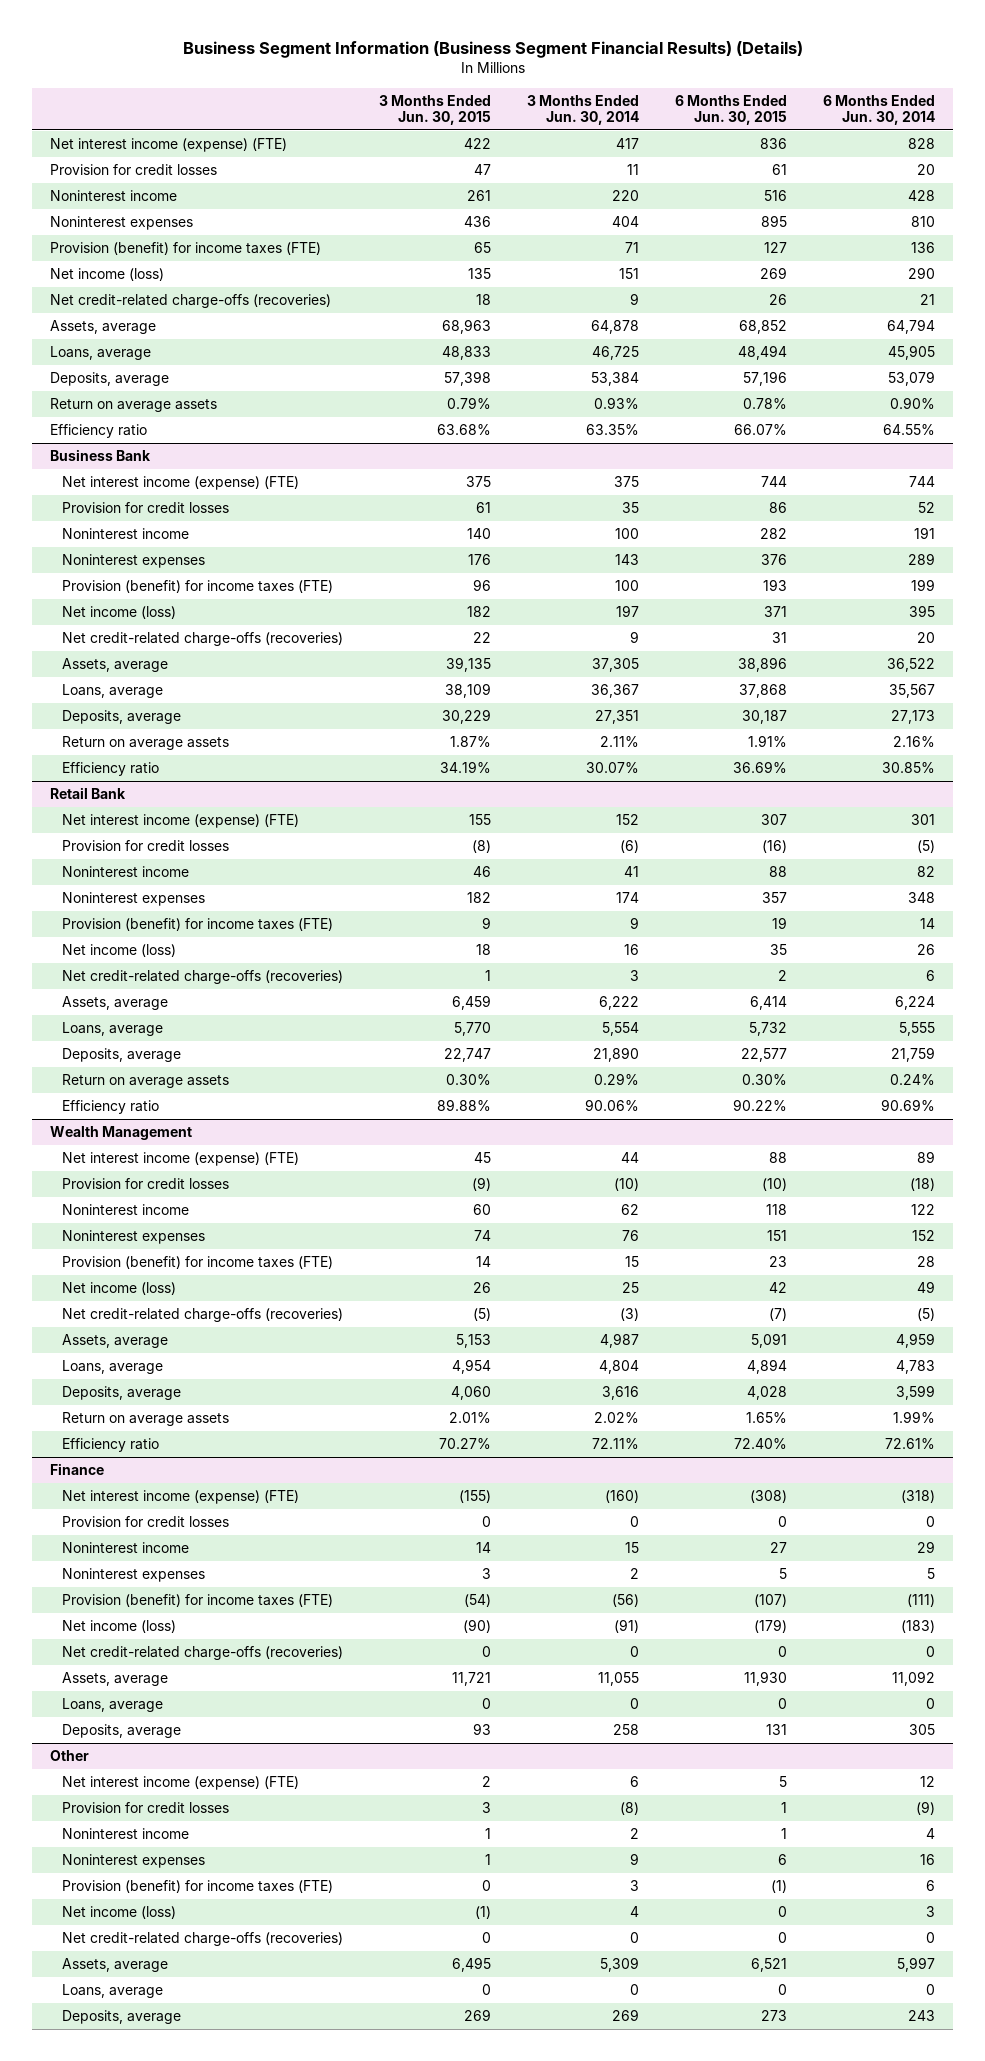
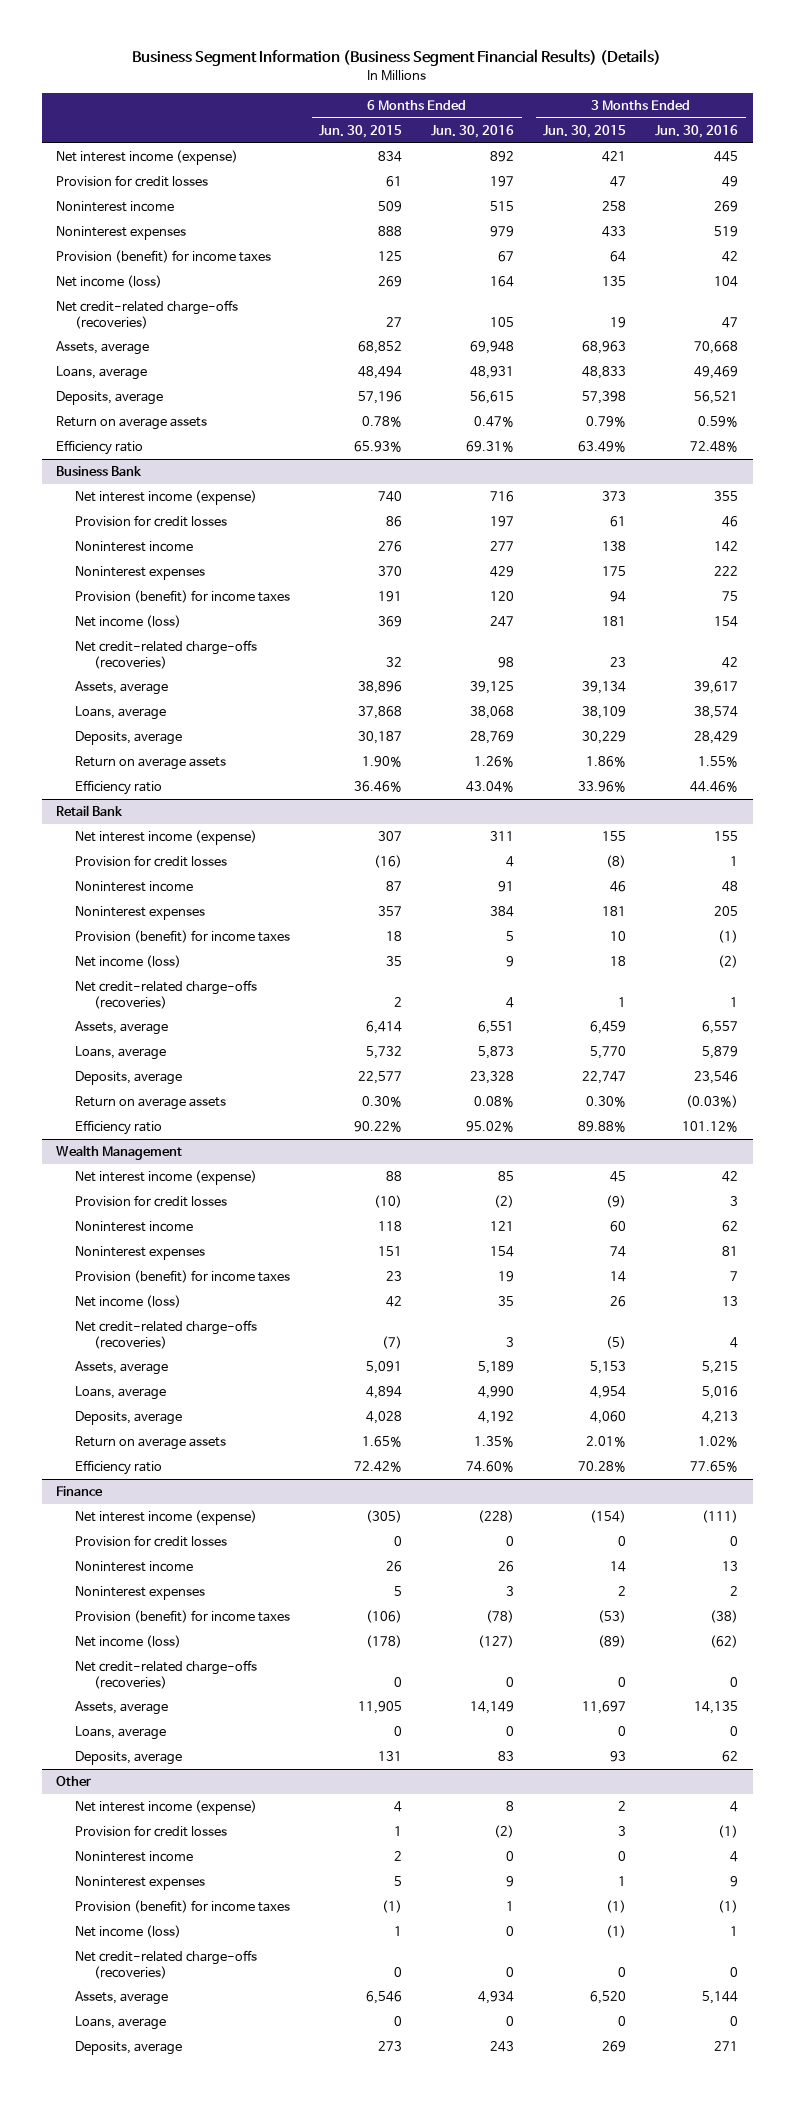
[526,94,639,126] 3 Months Ended Jun. 30, 2014 -> none
[822,94,935,126] 6 Months Ended Jun. 30, 2014 -> none
none -> [431,124,515,138] Jun. 30, 2016
none -> [655,124,739,138] Jun. 30, 2016
[50,138,288,153] Net interest income (expense) (FTE) -> [56,150,239,166] Net interest income (expense)
[463,138,491,150] 422 -> [602,151,627,163] 421
[759,138,787,150] 836 -> [378,151,403,163] 834
[466,190,491,202] 261 -> [602,201,627,212] 258
[763,190,787,202] 516 -> [378,201,403,213] 509
[463,216,491,228] 436 -> [602,226,627,238] 433
[760,215,787,228] 895 -> [378,226,403,237] 888
[50,242,322,256] Provision (benefit) for income taxes (FTE) -> [56,250,272,264] Provision (benefit) for income taxes
[473,242,491,254] 65 -> [610,251,627,263] 64
[763,242,787,254] 127 -> [378,251,403,262] 125
[475,294,491,306] 18 -> [610,316,627,328] 19
[768,294,787,306] 26 -> [386,316,403,327] 27
[436,424,491,436] 63.68% -> [578,441,627,453] 63.49%
[733,424,787,436] 66.07% -> [354,441,403,453] 65.93%
[61,476,299,491] Net interest income (expense) (FTE) -> [75,490,258,506] Net interest income (expense)
[465,476,491,488] 375 -> [602,491,627,502] 373
[760,476,787,488] 744 -> [378,491,403,503] 740
[466,528,491,540] 140 -> [602,541,627,552] 138
[759,528,787,540] 282 -> [378,541,403,553] 276
[467,554,491,566] 176 -> [602,566,627,577] 175
[760,554,787,566] 376 -> [378,566,403,577] 370
[61,580,333,594] Provision (benefit) for income taxes (FTE) -> [75,590,291,604] Provision (benefit) for income taxes
[472,579,491,592] 96 -> [610,591,627,603] 94
[762,579,787,592] 193 -> [378,591,403,603] 191
[466,606,491,618] 182 -> [602,616,627,627] 181
[763,606,787,618] 371 -> [378,616,403,628] 369
[472,632,491,644] 22 -> [610,656,627,667] 23
[771,632,787,644] 31 -> [386,656,403,667] 32
[445,657,491,673] 39,135 -> [582,681,627,695] 39,134
[449,736,491,748] 1.87% -> [586,756,627,768] 1.86%
[747,735,787,748] 1.91% -> [362,756,403,768] 1.90%
[439,761,491,774] 34.19% -> [578,781,627,793] 33.96%
[732,761,787,774] 36.69% -> [354,781,403,793] 36.46%
[61,814,299,829] Net interest income (expense) (FTE) -> [75,830,258,846] Net interest income (expense)
[768,866,787,878] 88 -> [386,881,403,892] 87
[466,892,491,904] 182 -> [602,906,627,917] 181
[61,918,333,932] Provision (benefit) for income taxes (FTE) -> [75,930,291,944] Provision (benefit) for income taxes
[481,917,491,930] 9 -> [610,931,627,942] 10
[771,917,787,930] 19 -> [386,931,403,942] 18
[61,1152,299,1167] Net interest income (expense) (FTE) -> [75,1170,258,1186] Net interest income (expense)
[61,1256,333,1270] Provision (benefit) for income taxes (FTE) -> [75,1270,291,1284] Provision (benefit) for income taxes
[438,1438,491,1450] 70.27% -> [578,1461,627,1473] 70.28%
[733,1438,787,1450] 72.40% -> [354,1461,403,1473] 72.42%
[61,1490,299,1505] Net interest income (expense) (FTE) -> [75,1510,258,1526] Net interest income (expense)
[458,1490,491,1504] (155) -> [590,1510,627,1524] (154)
[749,1490,787,1504] (308) -> [366,1510,403,1524] (305)
[769,1542,787,1554] 27 -> [386,1561,403,1573] 26
[481,1568,491,1580] 3 -> [618,1586,627,1597] 2
[61,1594,333,1608] Provision (benefit) for income taxes (FTE) -> [75,1610,291,1624] Provision (benefit) for income taxes
[463,1594,491,1608] (54) -> [598,1610,627,1624] (53)
[753,1594,787,1608] (107) -> [366,1610,403,1624] (106)
[462,1619,491,1634] (90) -> [598,1635,627,1649] (89)
[753,1619,787,1634] (179) -> [366,1635,403,1649] (178)
[451,1672,491,1687] 11,721 -> [582,1701,627,1715] 11,697
[743,1671,787,1687] 11,930 -> [358,1701,403,1715] 11,905
[61,1776,299,1791] Net interest income (expense) (FTE) -> [75,1800,258,1816] Net interest income (expense)
[778,1776,787,1788] 5 -> [394,1801,403,1813] 4
[484,1828,491,1840] 1 -> [618,1851,627,1862] 0
[780,1828,787,1840] 1 -> [394,1851,403,1862] 2
[777,1854,787,1866] 6 -> [394,1876,403,1887] 5
[61,1880,333,1894] Provision (benefit) for income taxes (FTE) -> [75,1900,291,1914] Provision (benefit) for income taxes
[481,1880,491,1892] 0 -> [606,1900,627,1914] (1)
[777,1906,787,1918] 0 -> [394,1926,403,1937] 1
[451,1957,491,1973] 6,495 -> [590,1991,627,2005] 6,520
[750,1958,787,1973] 6,521 -> [366,1991,403,2005] 6,546

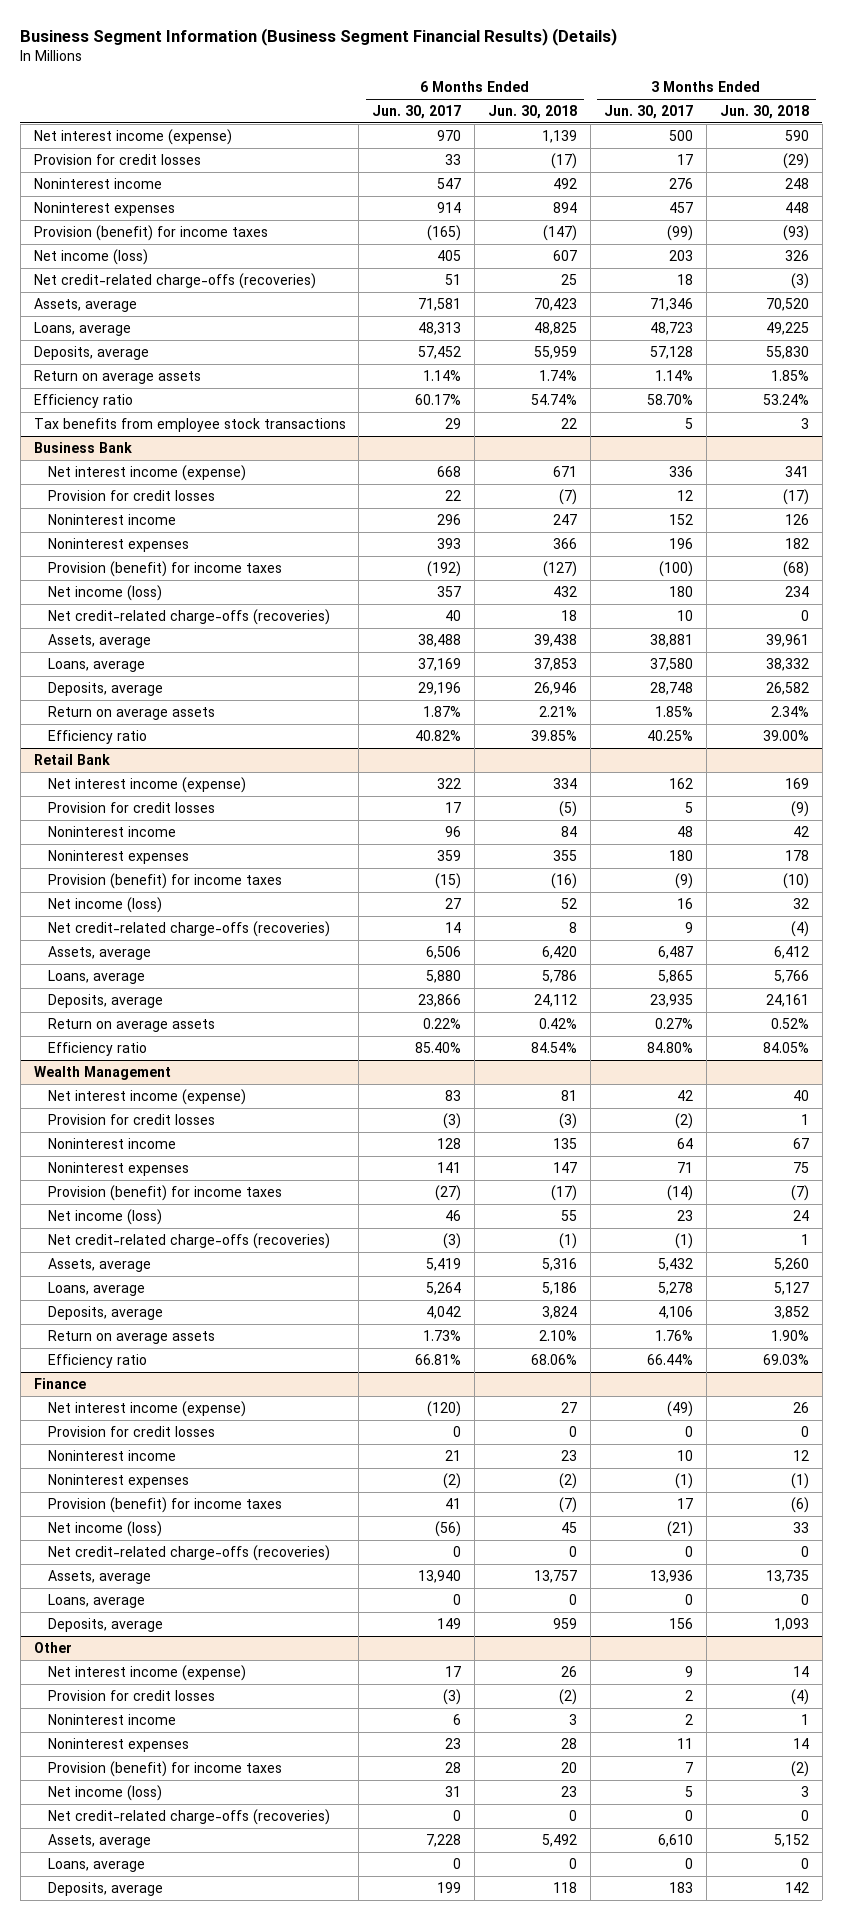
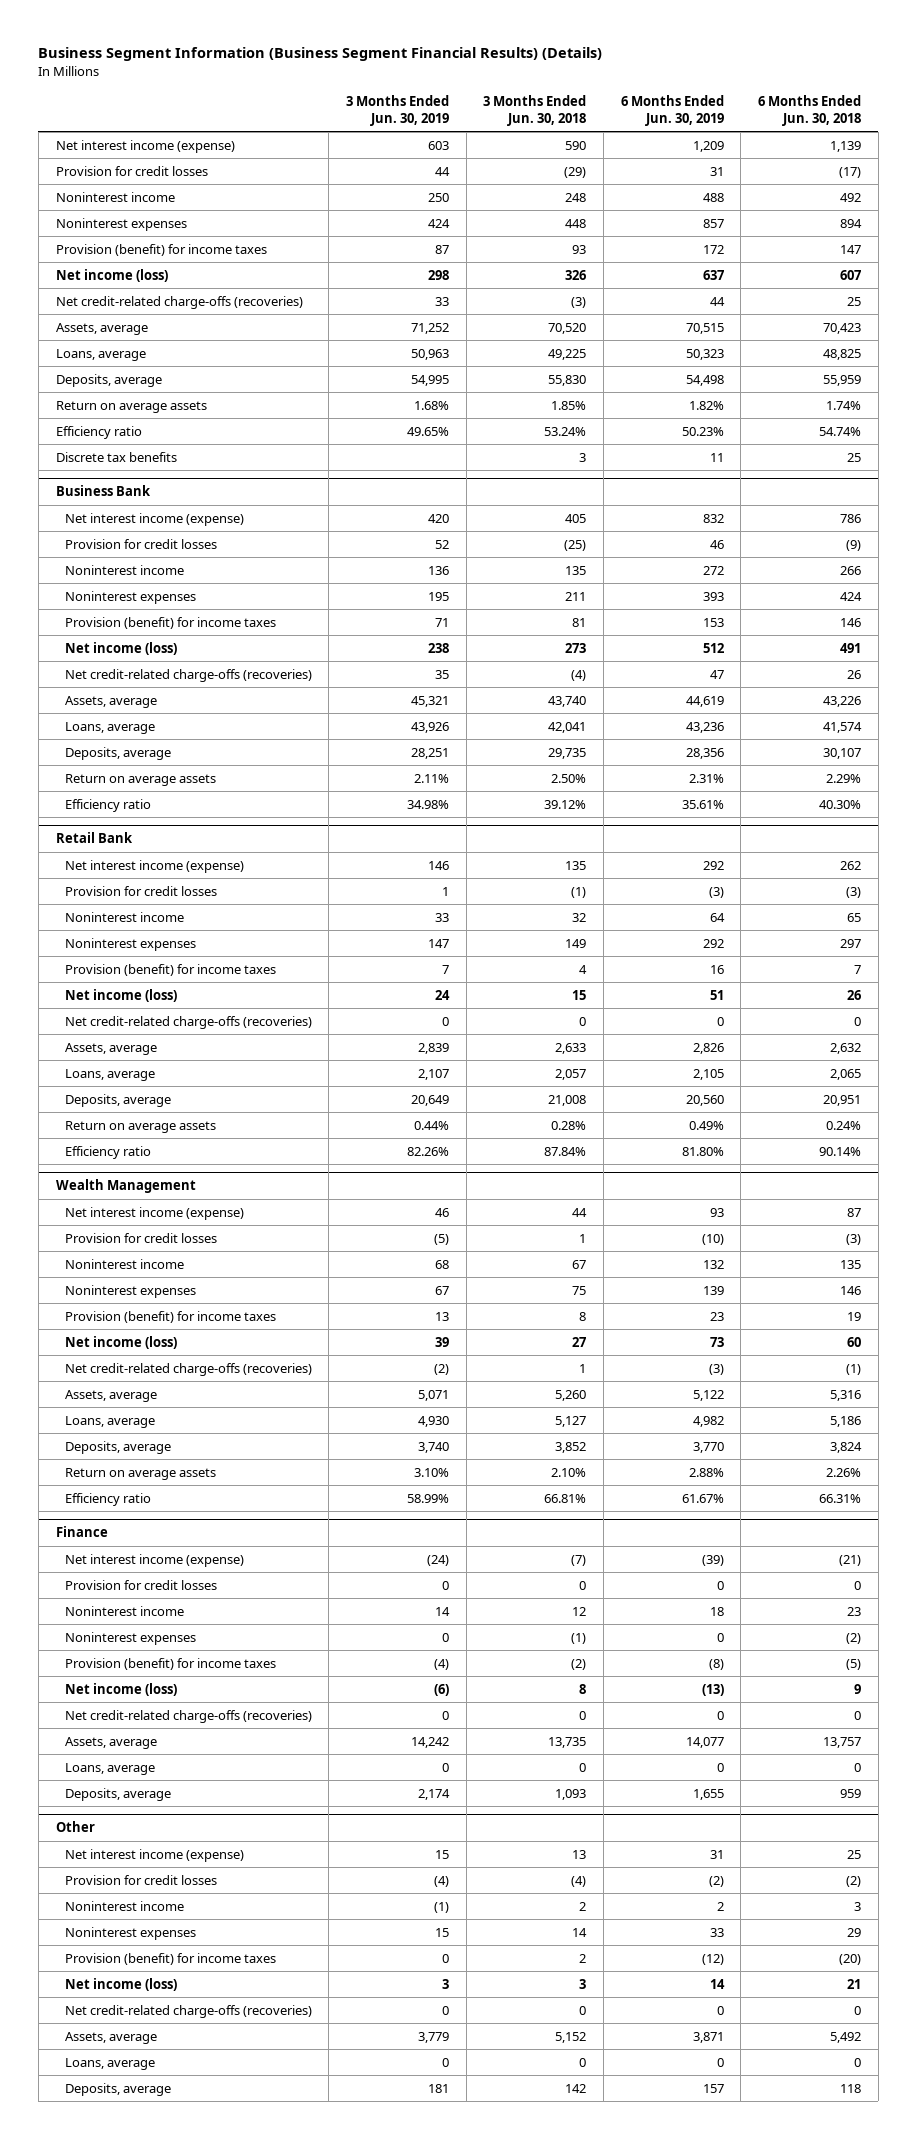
[372,104,462,119] Jun. 30, 2017 -> none
[604,104,694,119] Jun. 30, 2017 -> none
none -> [345,95,449,126] 3 Months Ended Jun. 30, 2019
none -> [620,95,724,126] 6 Months Ended Jun. 30, 2019
[543,224,578,241] (147) -> [839,244,861,254] 147
[782,224,809,241] (93) -> [572,244,587,254] 93
[33,417,346,432] Tax benefits from employee stock transactions -> none
none -> [55,451,177,462] Discrete tax benefits
[553,465,578,477] 671 -> [839,513,861,523] 786
[784,465,809,477] 341 -> [565,513,587,523] 405
[559,488,578,505] (7) -> [845,539,861,551] (9)
[782,488,809,505] (17) -> [564,539,587,551] (25)
[553,513,578,525] 247 -> [839,565,861,575] 266
[784,513,809,525] 126 -> [565,565,587,575] 135
[553,537,578,549] 366 -> [839,591,862,601] 424
[784,537,809,549] 182 -> [565,591,587,601] 211
[543,560,578,577] (127) -> [839,617,861,627] 146
[782,560,809,577] (68) -> [572,617,587,627] 81
[553,585,578,597] 432 -> [839,642,861,653] 491
[784,585,809,597] 234 -> [565,642,587,653] 273
[561,609,578,621] 18 -> [846,669,861,679] 26
[800,609,809,621] 0 -> [571,669,587,681] (4)
[534,633,578,647] 39,438 -> [822,695,861,707] 43,226
[765,633,809,647] 39,961 -> [548,695,587,707] 43,740
[534,657,578,671] 37,853 -> [822,721,862,733] 41,574
[765,657,809,671] 38,332 -> [548,721,587,733] 42,041
[534,681,578,695] 26,946 -> [822,747,861,759] 30,107
[765,681,809,695] 26,582 -> [548,747,587,759] 29,735
[539,705,578,717] 2.21% -> [825,773,861,783] 2.29%
[770,705,809,717] 2.34% -> [551,773,587,783] 2.50%
[531,729,578,741] 39.85% -> [818,799,861,809] 40.30%
[762,729,809,741] 39.00% -> [544,799,587,809] 39.12%
[553,777,578,789] 334 -> [839,860,861,870] 262
[784,777,809,789] 169 -> [565,860,587,870] 135
[559,800,578,817] (5) -> [845,886,861,898] (3)
[790,800,809,817] (9) -> [571,886,587,898] (1)
[561,825,578,837] 84 -> [846,912,861,922] 65
[792,825,809,837] 42 -> [572,912,587,922] 32
[553,849,578,861] 355 -> [839,938,861,948] 297
[784,849,809,861] 178 -> [565,938,587,948] 149
[551,872,578,889] (16) -> [853,964,861,974] 7
[782,872,809,889] (10) -> [579,964,588,974] 4
[561,897,578,909] 52 -> [846,989,861,1000] 26
[792,897,809,909] 32 -> [572,989,587,1000] 15
[569,921,578,933] 8 -> [853,1016,861,1026] 0
[790,920,809,937] (4) -> [579,1016,587,1026] 0
[542,945,578,959] 6,420 -> [829,1042,861,1054] 2,632
[773,945,809,959] 6,412 -> [555,1042,587,1054] 2,633
[542,969,578,983] 5,786 -> [829,1068,861,1080] 2,065
[773,969,809,983] 5,766 -> [555,1068,587,1080] 2,057
[534,993,578,1007] 24,112 -> [822,1094,861,1106] 20,951
[765,993,809,1007] 24,161 -> [548,1094,587,1106] 21,008
[539,1017,578,1029] 0.42% -> [825,1120,861,1130] 0.24%
[770,1017,809,1029] 0.52% -> [551,1120,587,1130] 0.28%
[531,1041,578,1053] 84.54% -> [818,1146,861,1156] 90.14%
[762,1041,809,1053] 84.05% -> [544,1146,587,1156] 87.84%
[561,1089,578,1101] 81 -> [846,1207,861,1217] 87
[792,1089,809,1101] 40 -> [572,1207,588,1217] 44
[553,1161,578,1173] 147 -> [839,1285,861,1295] 146
[551,1184,578,1201] (17) -> [846,1311,861,1321] 19
[790,1184,809,1201] (7) -> [579,1311,587,1321] 8
[561,1209,578,1221] 55 -> [846,1336,861,1347] 60
[792,1209,809,1221] 24 -> [572,1336,587,1347] 27
[539,1329,578,1341] 2.10% -> [825,1467,861,1477] 2.26%
[770,1329,809,1341] 1.90% -> [551,1467,587,1477] 2.10%
[531,1353,578,1365] 68.06% -> [818,1493,861,1503] 66.31%
[762,1353,809,1365] 69.03% -> [544,1493,587,1503] 66.81%
[561,1401,578,1413] 27 -> [838,1554,861,1566] (21)
[792,1401,809,1413] 26 -> [571,1554,587,1566] (7)
[559,1496,578,1513] (7) -> [845,1658,861,1670] (5)
[790,1496,809,1513] (6) -> [571,1658,587,1670] (2)
[561,1521,578,1533] 45 -> [853,1683,861,1694] 9
[792,1521,809,1533] 33 -> [579,1683,587,1694] 8
[561,1665,578,1677] 26 -> [846,1849,861,1859] 25
[792,1665,809,1677] 14 -> [572,1849,587,1859] 13
[800,1713,809,1725] 1 -> [579,1901,587,1911] 2
[561,1737,578,1749] 28 -> [846,1927,861,1937] 29
[561,1761,578,1773] 20 -> [838,1953,861,1965] (20)
[790,1760,809,1777] (2) -> [579,1953,587,1963] 2
[561,1785,578,1797] 23 -> [846,1978,861,1989] 21

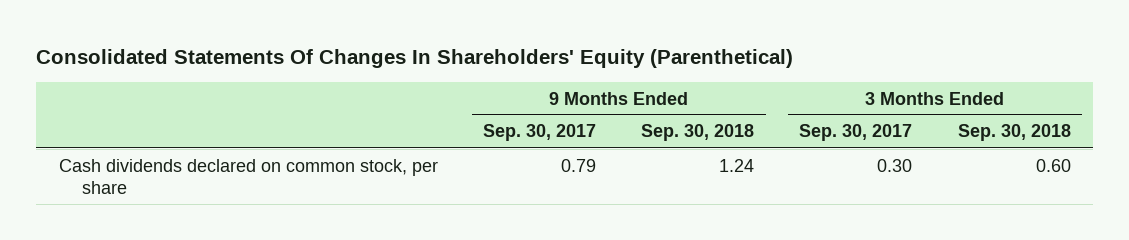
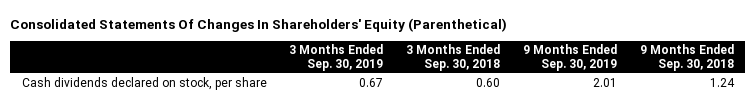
[483,124,597,142] Sep. 30, 2017 -> none
[799,124,913,142] Sep. 30, 2017 -> none
none -> [289,43,384,72] 3 Months Ended Sep. 30, 2019
none -> [523,43,618,72] 9 Months Ended Sep. 30, 2019
[58,158,438,194] Cash dividends declared on common stock, per share -> [21,77,267,91] Cash dividends declared on stock, per share

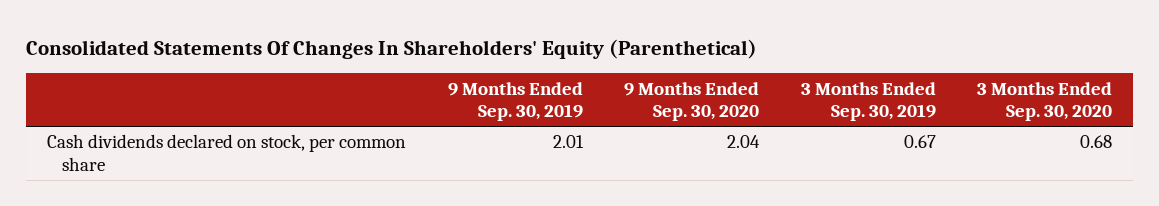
[406,43,501,72] 3 Months Ended Sep. 30, 2018 -> none
[639,43,734,72] 9 Months Ended Sep. 30, 2018 -> none
none -> [624,81,760,122] 9 Months Ended Sep. 30, 2020
none -> [977,81,1113,122] 3 Months Ended Sep. 30, 2020
[21,77,267,91] Cash dividends declared on stock, per share -> [47,134,407,172] Cash dividends declared on stock, per common share

